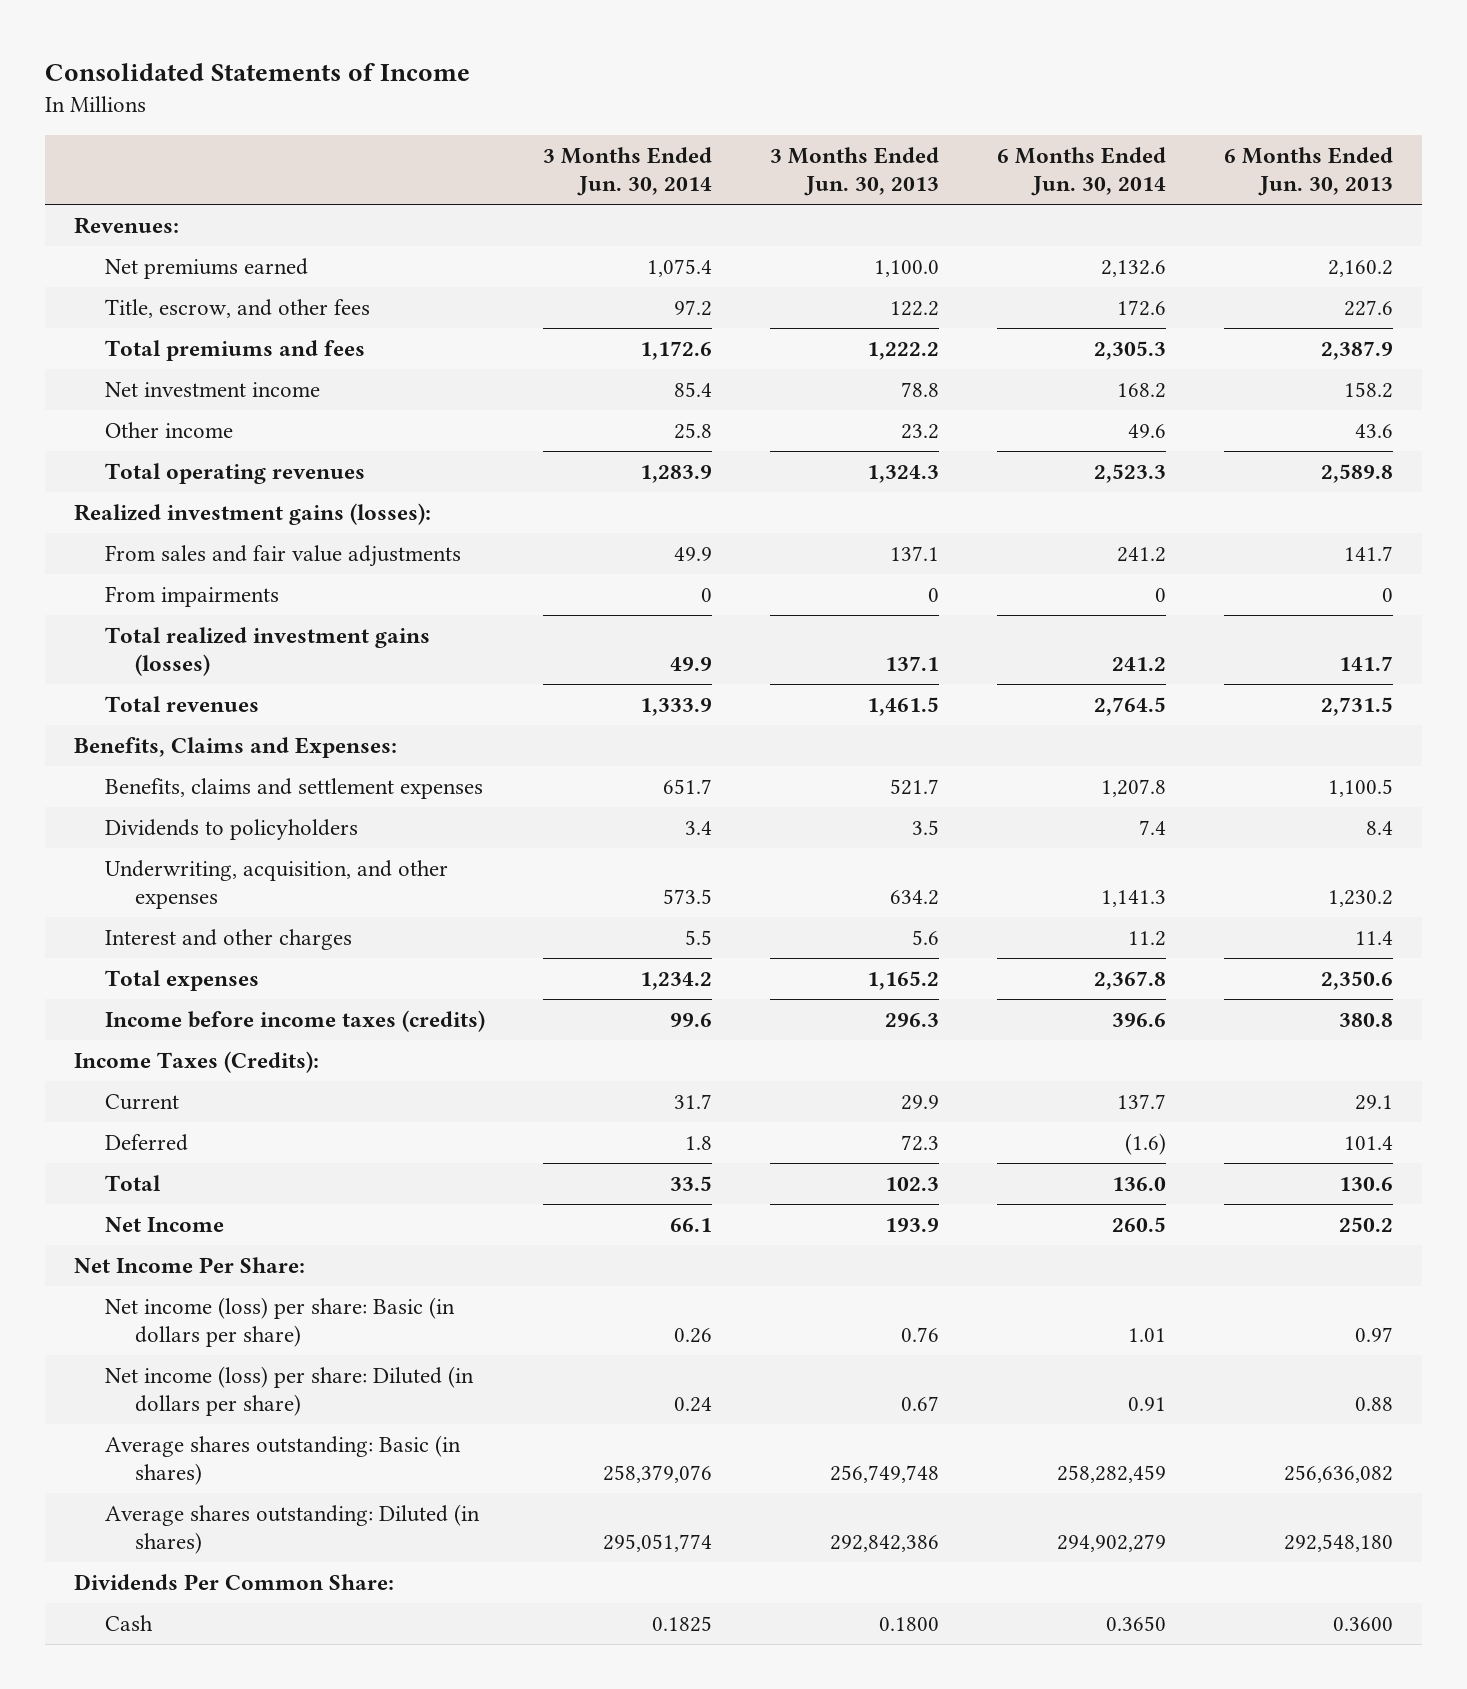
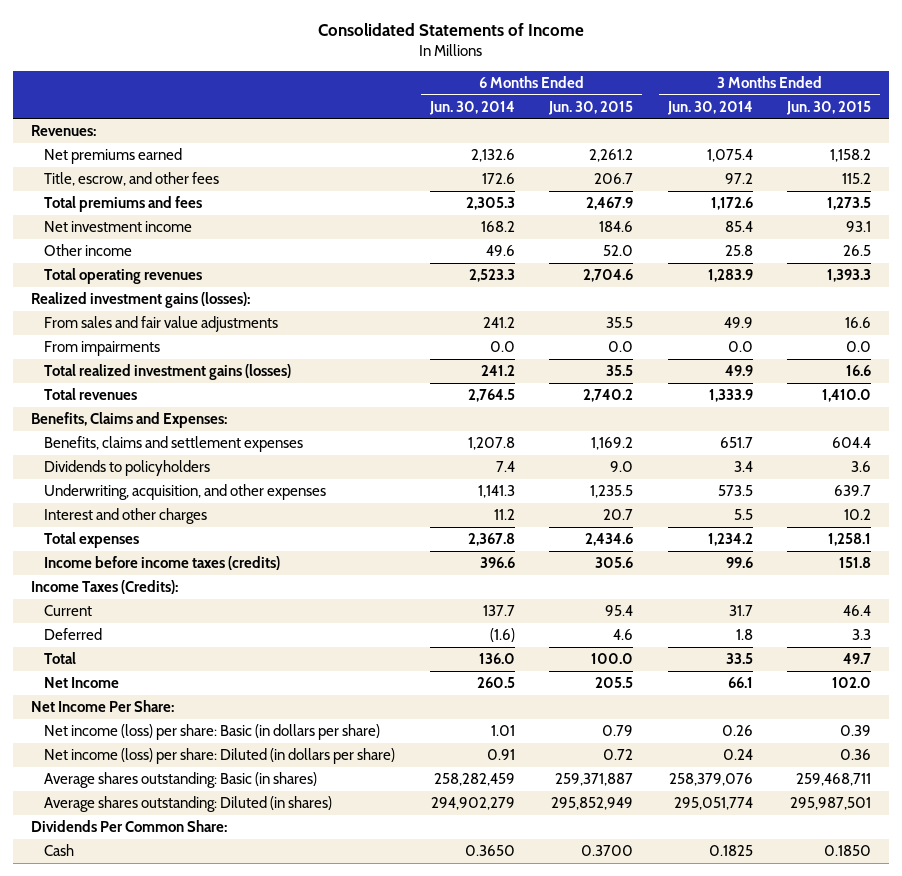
[769,146,939,197] 3 Months Ended Jun. 30, 2013 -> none
[1223,146,1393,197] 6 Months Ended Jun. 30, 2013 -> none
none -> [548,100,634,115] Jun. 30, 2015
none -> [786,100,872,115] Jun. 30, 2015
[700,587,712,602] 0 -> [727,340,753,352] 0.0
[1154,587,1166,602] 0 -> [489,340,515,352] 0.0

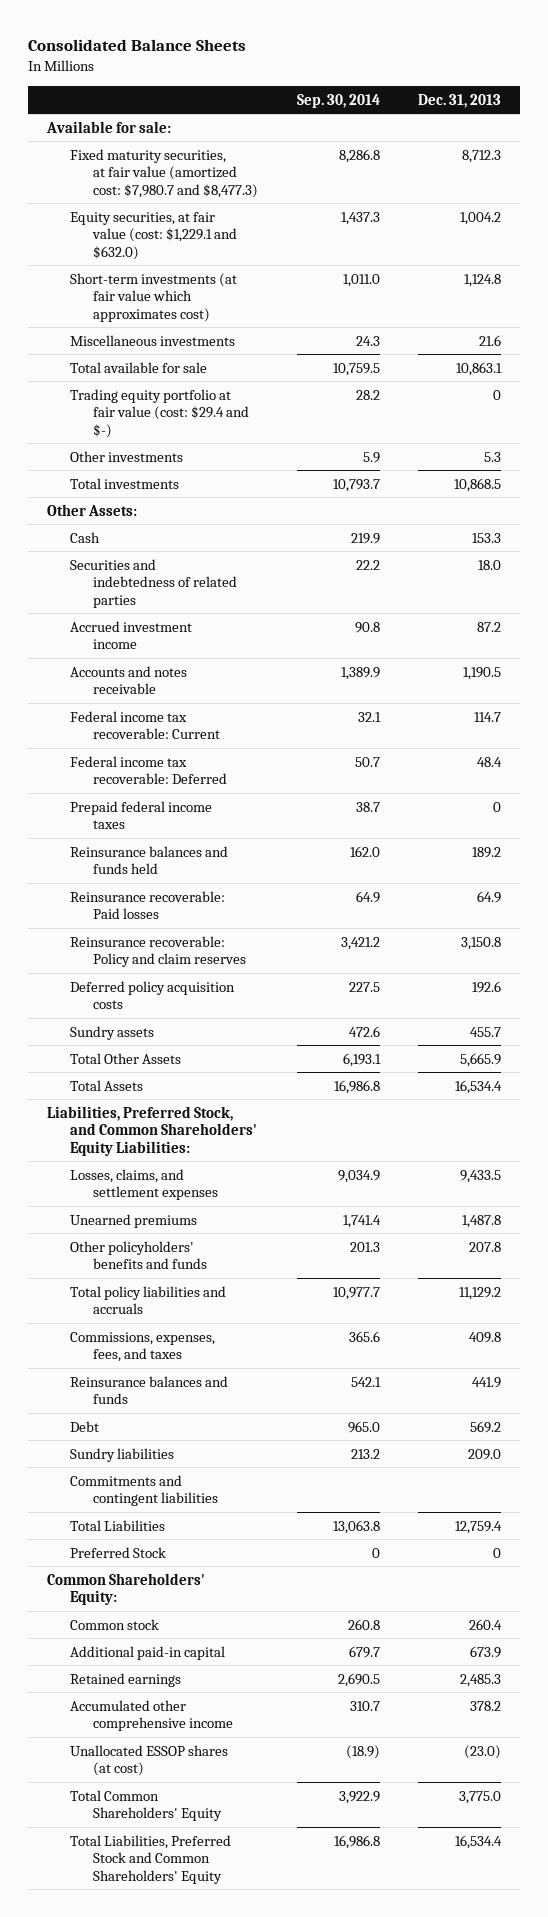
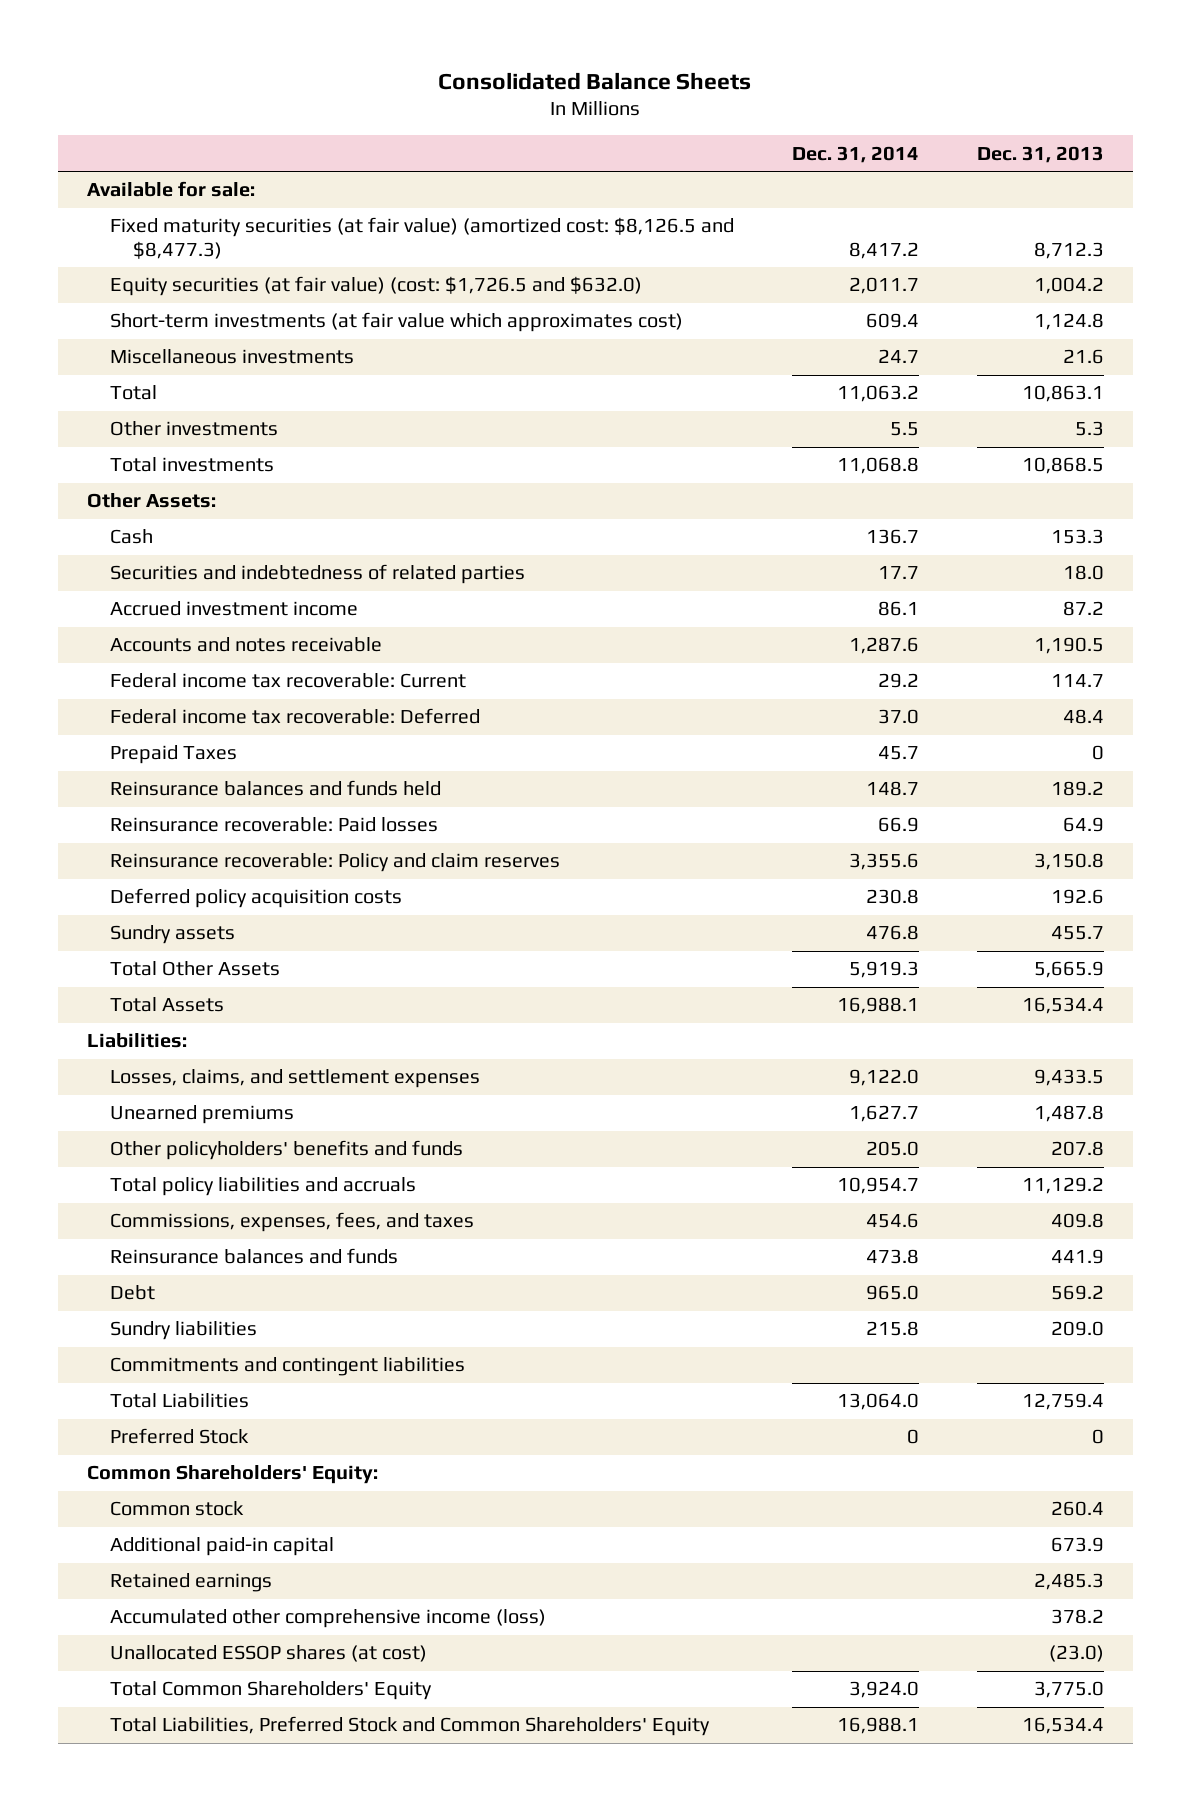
[296,93,380,108] Sep. 30, 2014 -> none
none -> [791,145,919,163] Dec. 31, 2014
[70,148,259,198] Fixed maturity securities, at fair value (amortized cost: $7,980.7 and $8,477.3) -> [109,217,734,259] Fixed maturity securities (at fair value) (amortized cost: $8,126.5 and $8,477.3)
[70,211,238,260] Equity securities, at fair value (cost: $1,229.1 and $632.0) -> [109,276,642,297] Equity securities (at fair value) (cost: $1,726.5 and $632.0)
[70,388,250,438] Trading equity portfolio at fair value (cost: $29.4 and $-) -> none
[70,361,208,373] Total available for sale -> [109,385,157,401] Total
[70,800,213,830] Prepaid federal income taxes -> [109,745,237,765] Prepaid Taxes
[47,1105,258,1156] Liabilities, Preferred Stock, and Common Shareholders' Equity Liabilities: -> [86,1033,187,1049] Liabilities:
[70,1699,234,1732] Accumulated other comprehensive income -> [109,1609,546,1629] Accumulated other comprehensive income (loss)

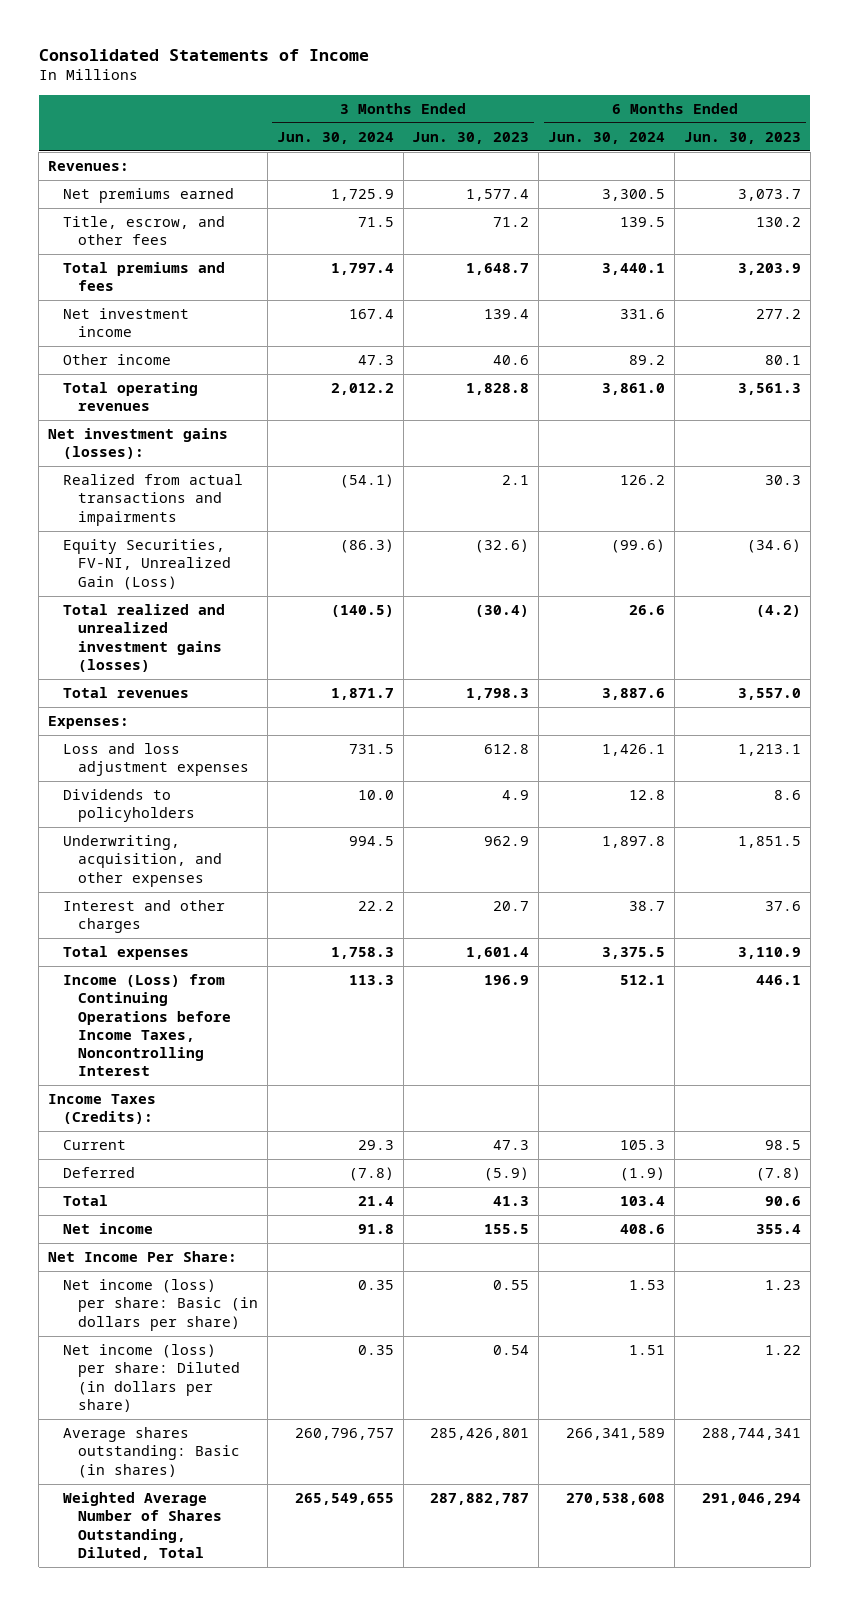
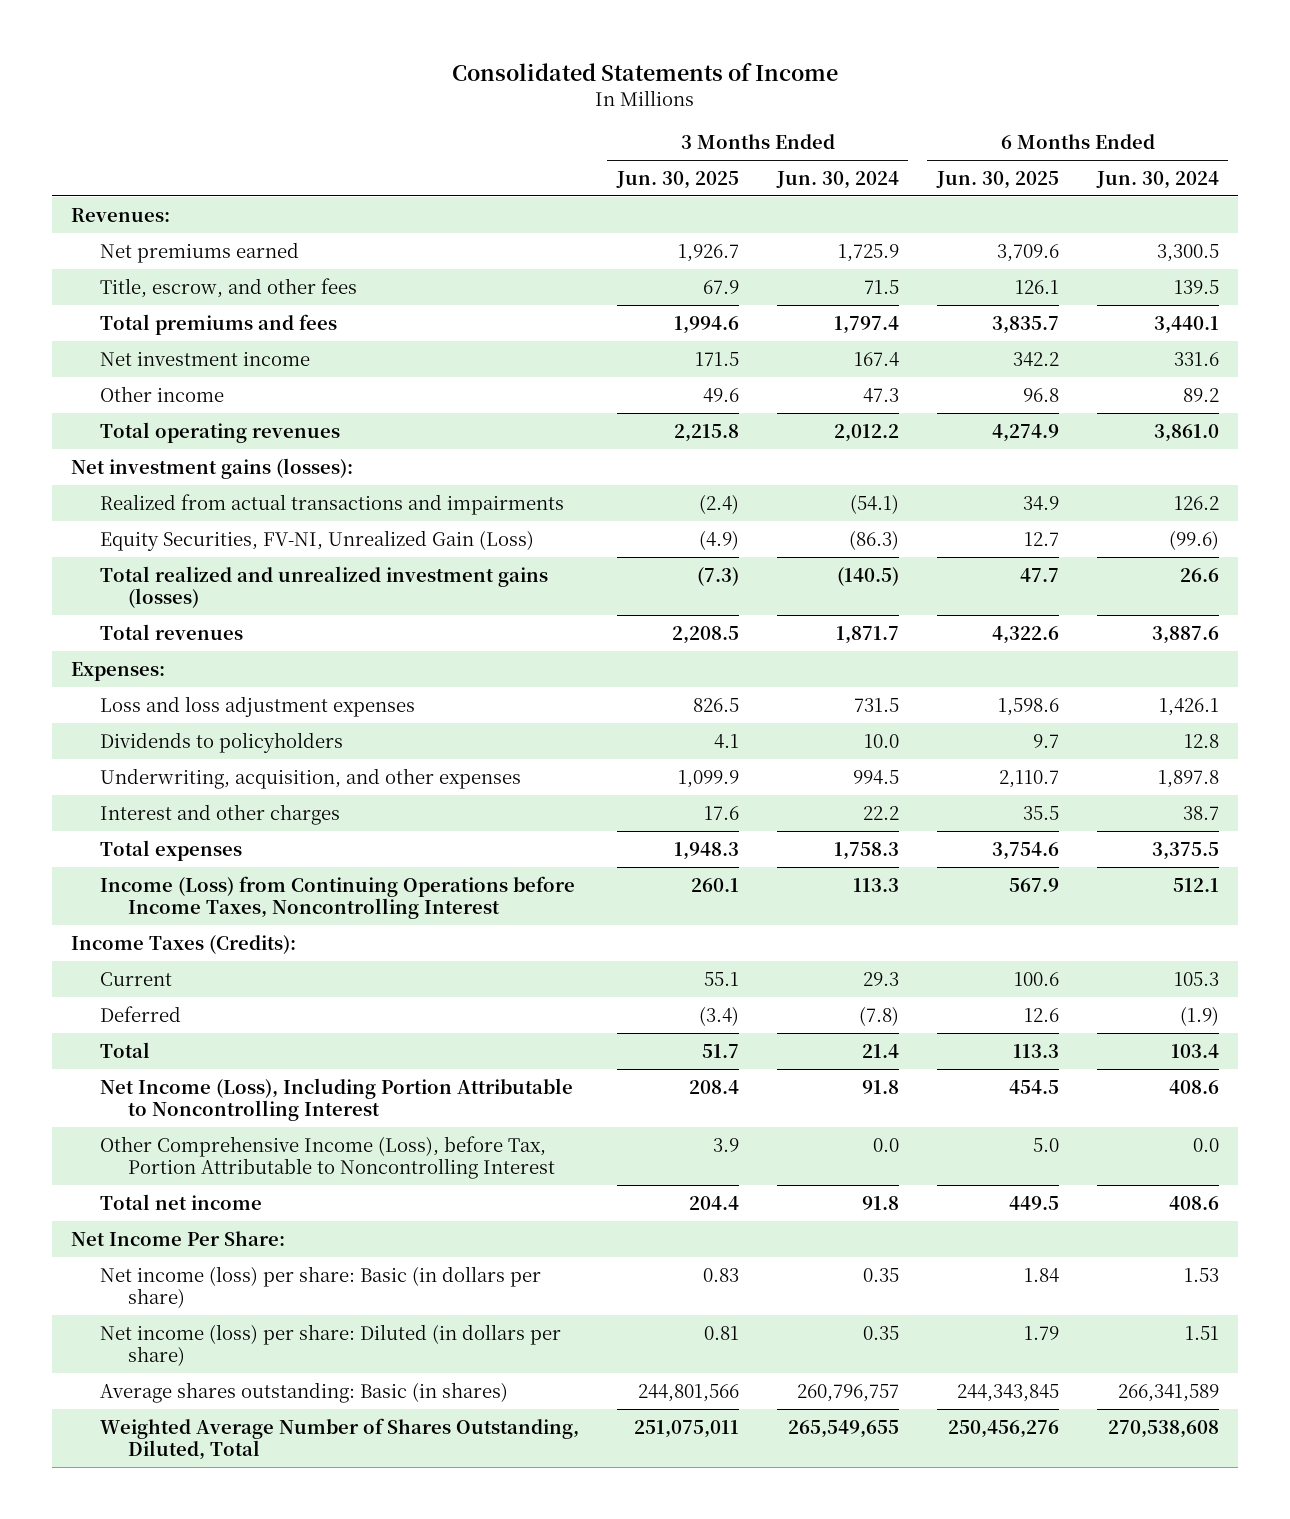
[412,132,530,145] Jun. 30, 2023 -> none
[683,132,801,145] Jun. 30, 2023 -> none
none -> [615,170,739,189] Jun. 30, 2025
none -> [935,170,1059,189] Jun. 30, 2025
none -> [99,1077,573,1121] Net Income (Loss), Including Portion Attributable to Noncontrolling Interest
none -> [99,1135,556,1179] Other Comprehensive Income (Loss), before Tax, Portion Attributable to Noncontrolling Interest
[63,1223,154,1235] Net income -> [99,1193,262,1210] Total net income

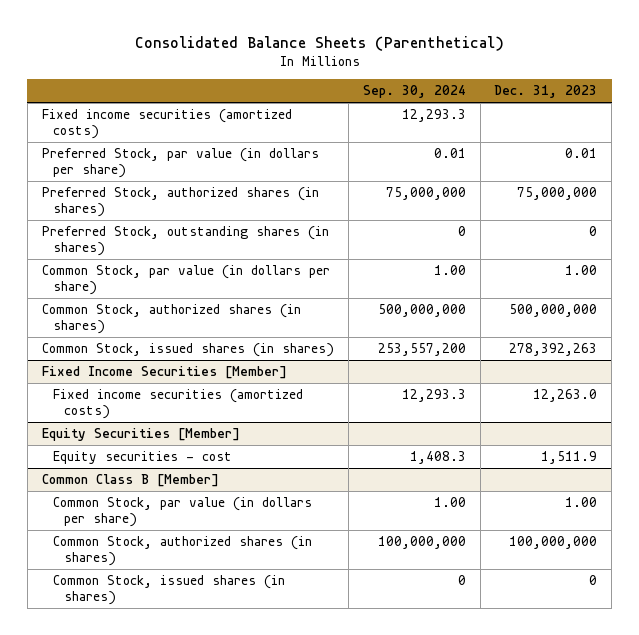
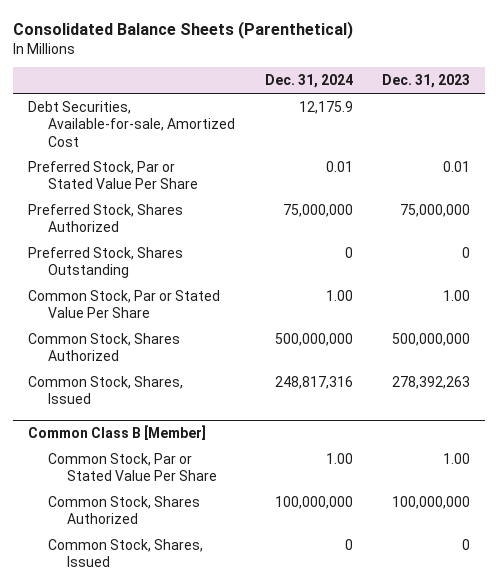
[362,85,466,99] Sep. 30, 2024 -> none
none -> [264,74,353,89] Dec. 31, 2024
[41,365,287,379] Fixed Income Securities [Member] -> none
[52,388,303,419] Fixed income securities (amortized costs) -> none
[41,427,240,441] Equity Securities [Member] -> none
[52,450,232,464] Equity securities - cost -> none
[41,108,292,139] Fixed income securities (amortized costs) -> [28,100,235,147] Debt Securities, Available-for-sale, Amortized Cost
[41,147,319,178] Preferred Stock, par value (in dollars per share) -> [28,160,198,190] Preferred Stock, Par or Stated Value Per Share
[41,186,319,217] Preferred Stock, authorized shares (in shares) -> [28,203,184,233] Preferred Stock, Shares Authorized
[41,225,329,256] Preferred Stock, outstanding shares (in shares) -> [28,246,184,279] Preferred Stock, Shares Outstanding
[41,264,330,295] Common Stock, par value (in dollars per share) -> [28,289,221,319] Common Stock, Par or Stated Value Per Share
[41,303,301,334] Common Stock, authorized shares (in shares) -> [28,332,181,362] Common Stock, Shares Authorized
[41,342,334,357] Common Stock, issued shares (in shares) -> [28,375,184,405] Common Stock, Shares, Issued
[52,496,312,527] Common Stock, par value (in dollars per share) -> [47,452,217,482] Common Stock, Par or Stated Value Per Share
[52,535,312,566] Common Stock, authorized shares (in shares) -> [47,495,200,525] Common Stock, Shares Authorized
[52,574,285,605] Common Stock, issued shares (in shares) -> [47,538,203,568] Common Stock, Shares, Issued

